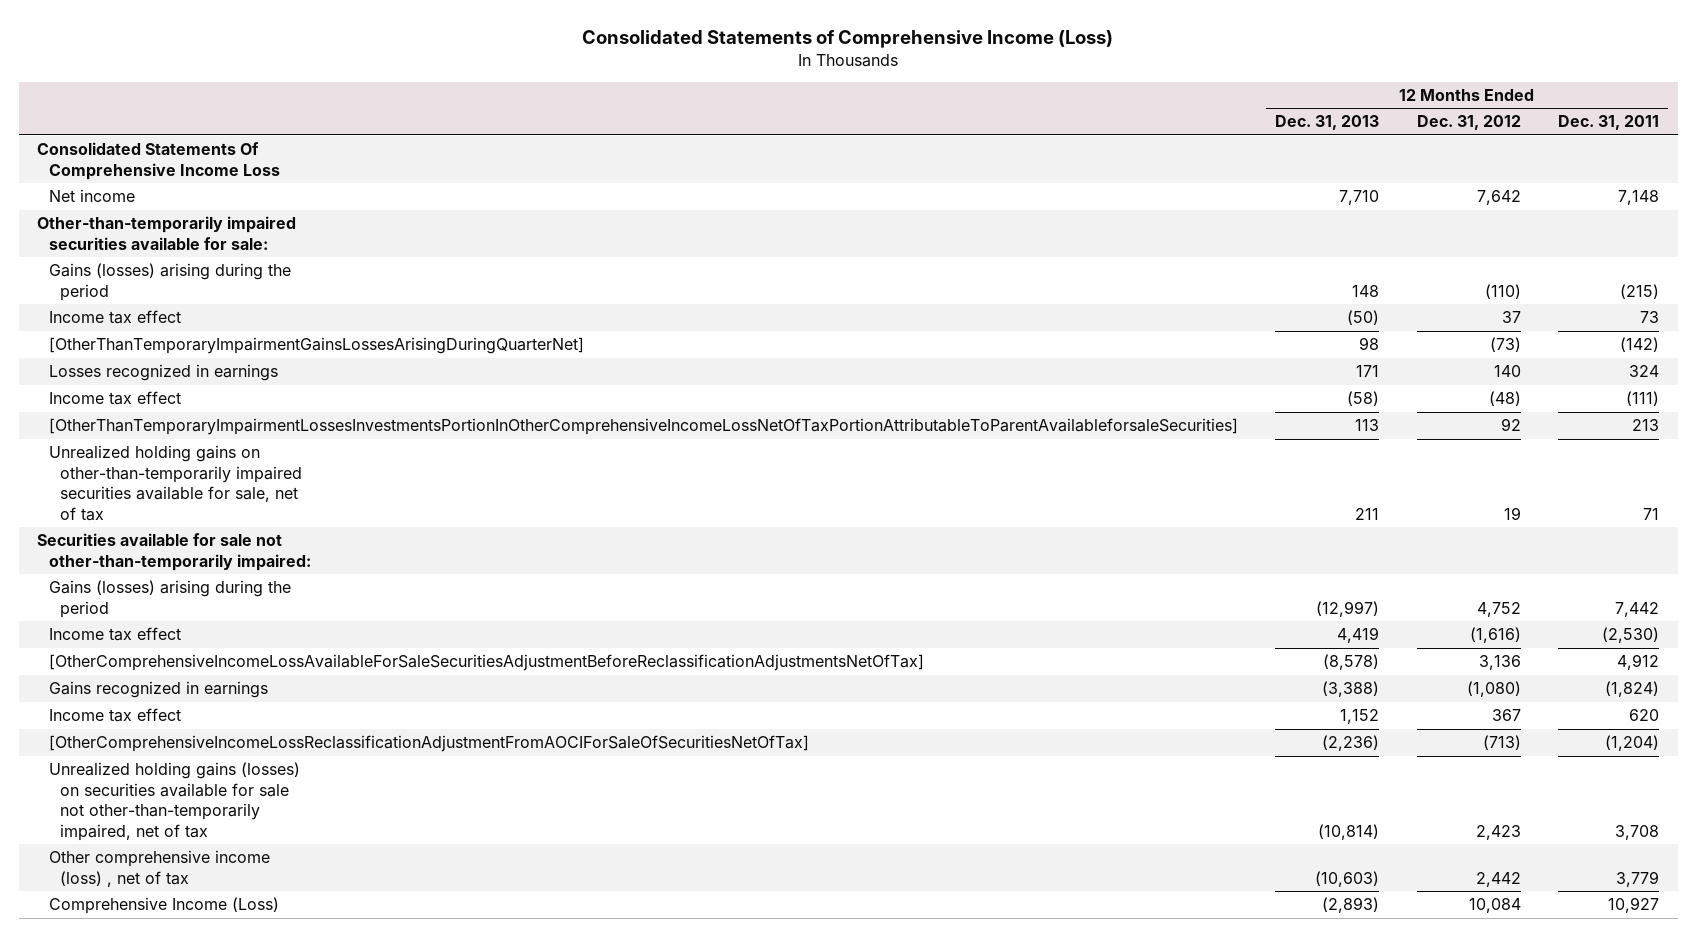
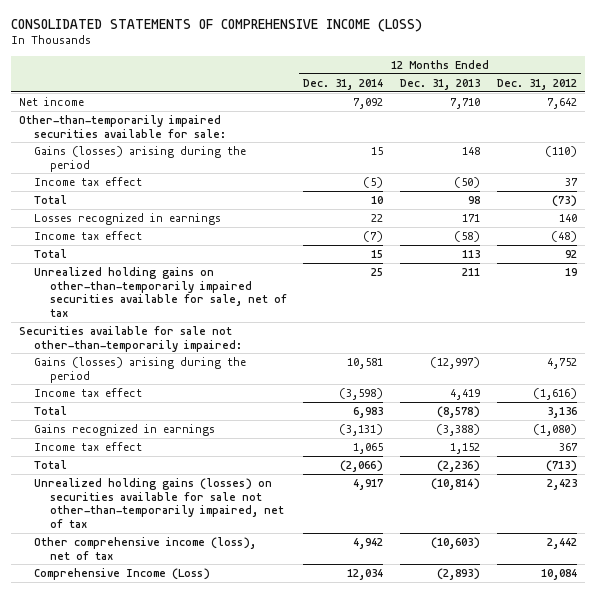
[582,29,1114,48] Consolidated Statements of Comprehensive Income (Loss) -> [10,18,422,32] CONSOLIDATED STATEMENTS OF COMPREHENSIVE INCOME (LOSS)
[1557,115,1659,131] Dec. 31, 2011 -> none
none -> [303,78,384,90] Dec. 31, 2014
[37,142,280,180] Consolidated Statements Of Comprehensive Income Loss -> none
[48,337,584,355] [OtherThanTemporaryImpairmentGainsLossesArisingDuringQuarterNet] -> [34,194,68,204] Total
[48,418,1238,436] [OtherThanTemporaryImpairmentLossesInvestmentsPortionInOtherComprehensiveIncomeLossNetOfTaxPortionAttributableToParentAvailableforsaleSecurities] -> [34,248,68,258] Total
[48,654,924,672] [OtherComprehensiveIncomeLossAvailableForSaleSecuritiesAdjustmentBeforeReclassificationAdjustmentsNetOfTax] -> [34,405,68,415] Total
[48,735,809,753] [OtherComprehensiveIncomeLossReclassificationAdjustmentFromAOCIForSaleOfSecuritiesNetOfTax] -> [34,459,68,469] Total
[48,850,270,887] Other comprehensive income (loss) , net of tax -> [34,536,257,560] Other comprehensive income (loss), net of tax

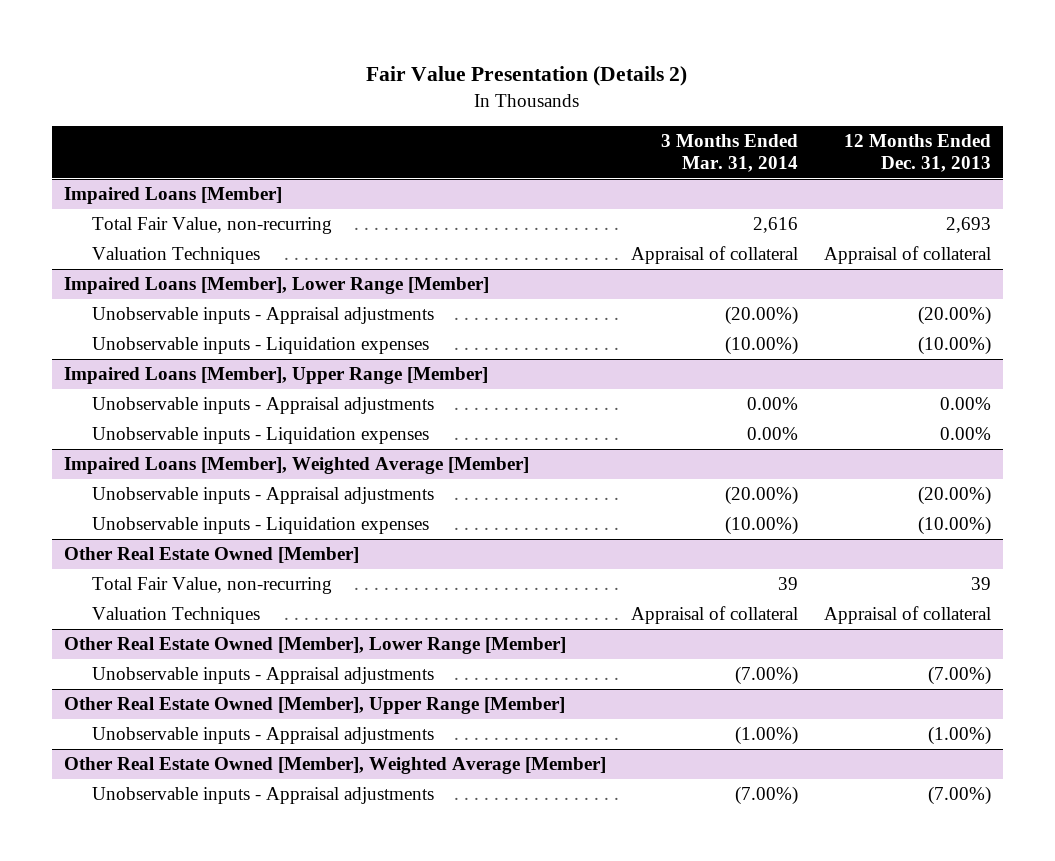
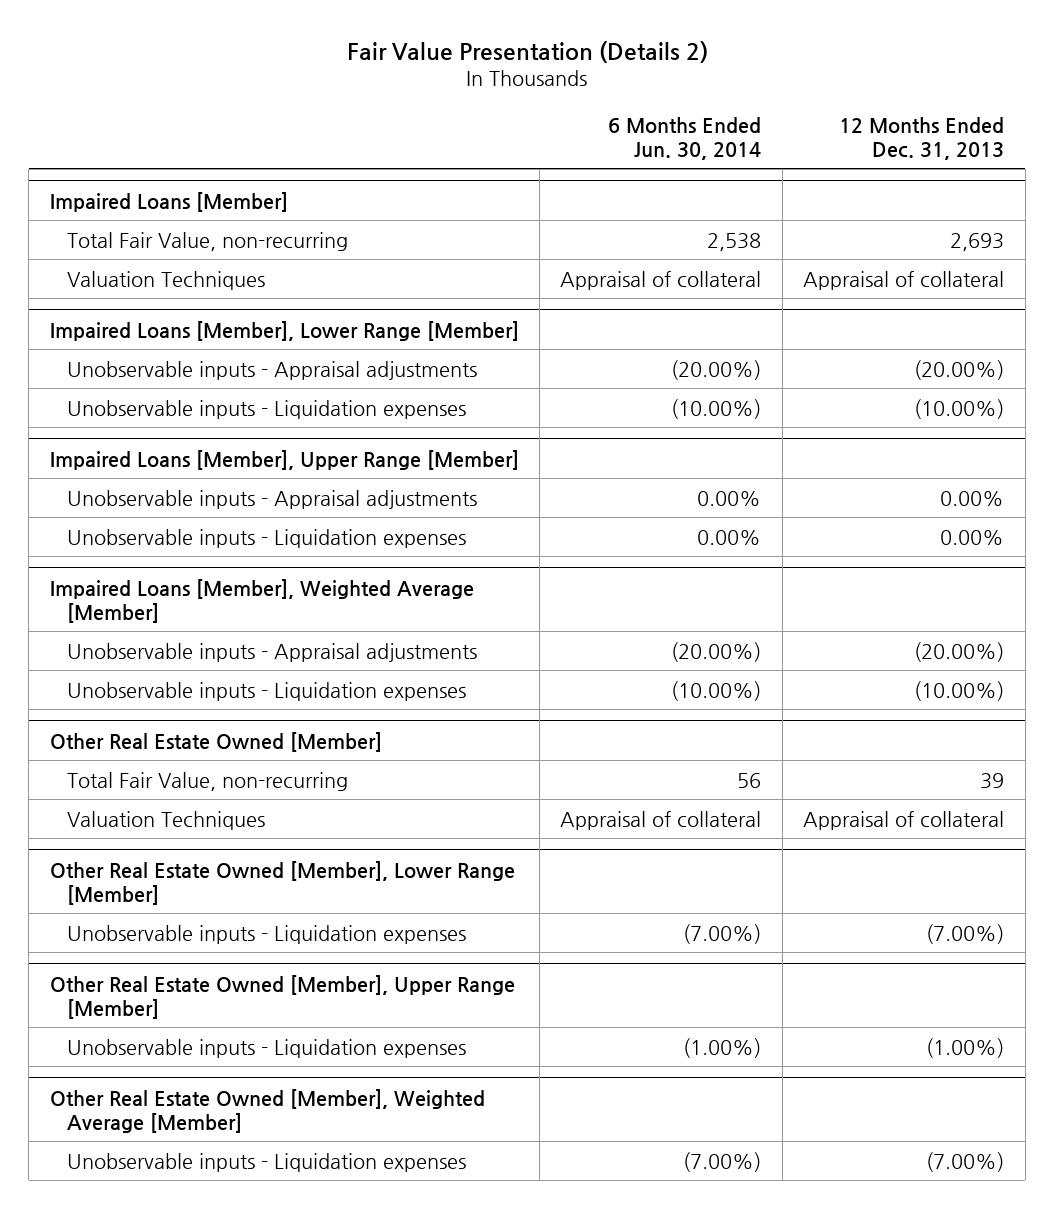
[661,133,799,172] 3 Months Ended Mar. 31, 2014 -> none
none -> [608,116,762,160] 6 Months Ended Jun. 30, 2014
[91,667,434,685] Unobservable inputs - Appraisal adjustments -> none
none -> [66,924,466,944] Unobservable inputs - Liquidation expenses
[91,727,434,745] Unobservable inputs - Appraisal adjustments -> none
none -> [66,1038,466,1058] Unobservable inputs - Liquidation expenses
[91,787,434,805] Unobservable inputs - Appraisal adjustments -> none
none -> [66,1152,466,1172] Unobservable inputs - Liquidation expenses

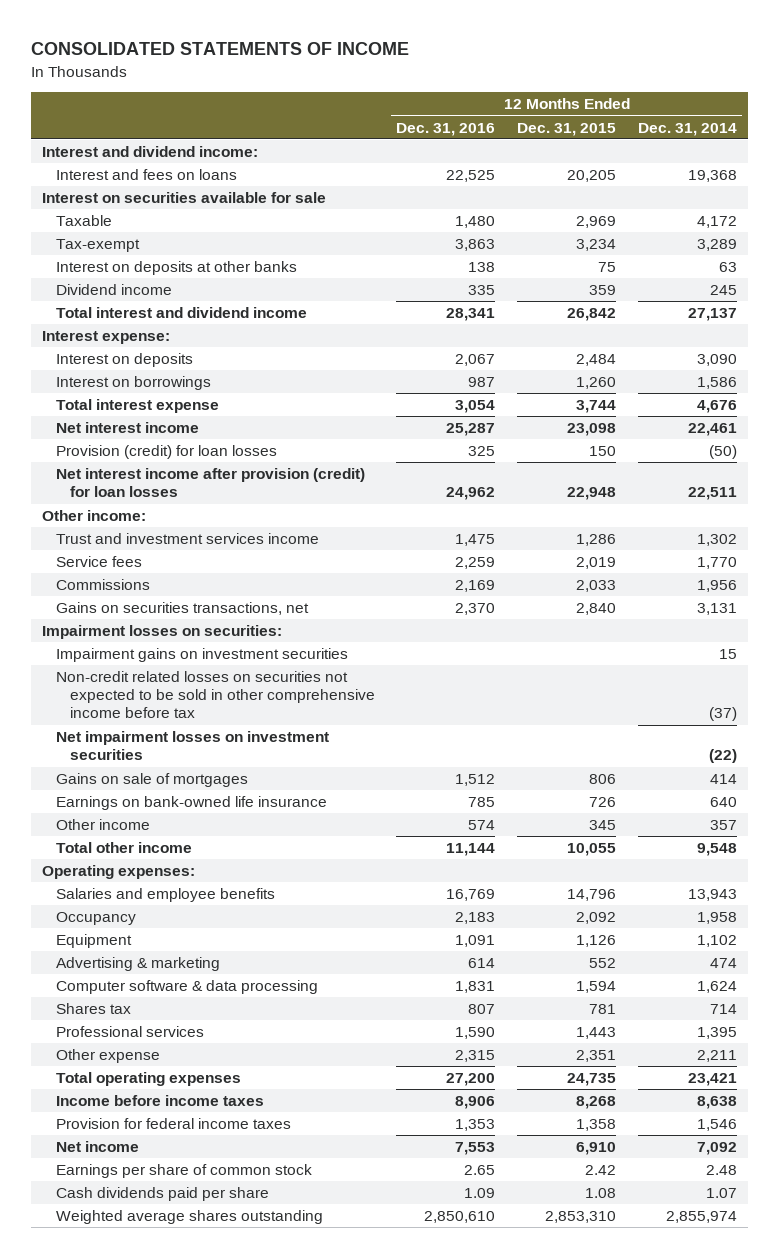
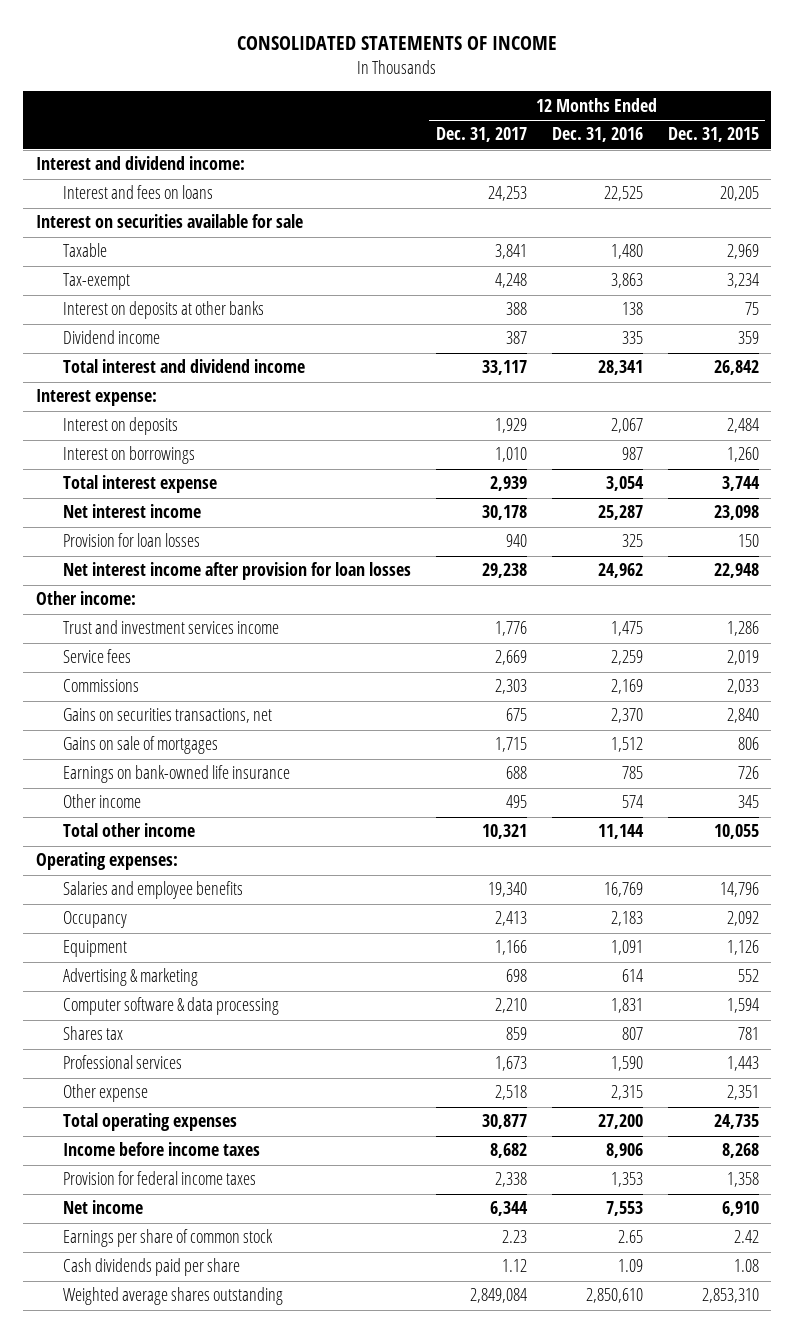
[637,122,737,136] Dec. 31, 2014 -> none
none -> [435,127,527,143] Dec. 31, 2017
[55,445,277,460] Provision (credit) for loan losses -> [62,533,200,548] Provision for loan losses
[55,468,365,498] Net interest income after provision (credit) for loan losses -> [62,562,411,581] Net interest income after provision for loan losses
[42,625,283,640] Impairment losses on securities: -> none
[55,648,348,663] Impairment gains on investment securities -> none
[55,671,375,719] Non-credit related losses on securities not expected to be sold in other comprehensive income before tax -> none
[55,731,329,761] Net impairment losses on investment securities -> none

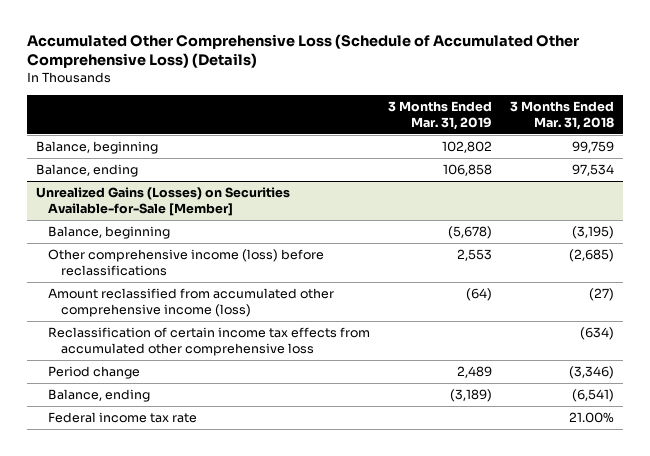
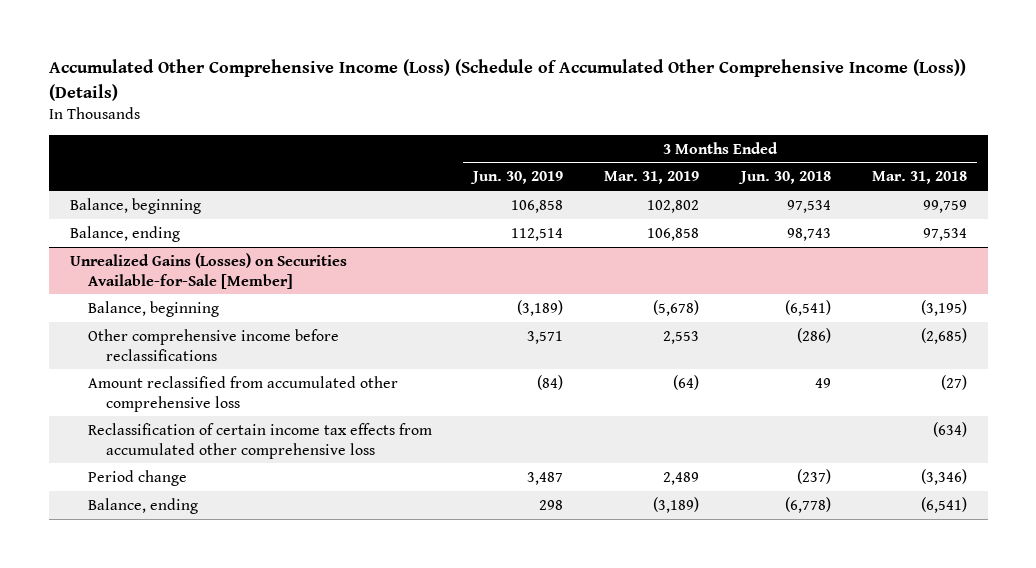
[26,33,579,69] Accumulated Other Comprehensive Loss (Schedule of Accumulated Other Comprehensive Loss) (Details) -> [48,59,966,101] Accumulated Other Comprehensive Income (Loss) (Schedule of Accumulated Other Comprehensive Income (Loss)) (Details)
none -> [469,171,563,185] Jun. 30, 2019
none -> [737,171,831,185] Jun. 30, 2018
[48,249,325,276] Other comprehensive income (loss) before reclassifications -> [87,328,339,361] Other comprehensive income before reclassifications
[48,288,335,317] Amount reclassified from accumulated other comprehensive income (loss) -> [87,375,398,412] Amount reclassified from accumulated other comprehensive loss
[48,412,198,424] Federal income tax rate -> none

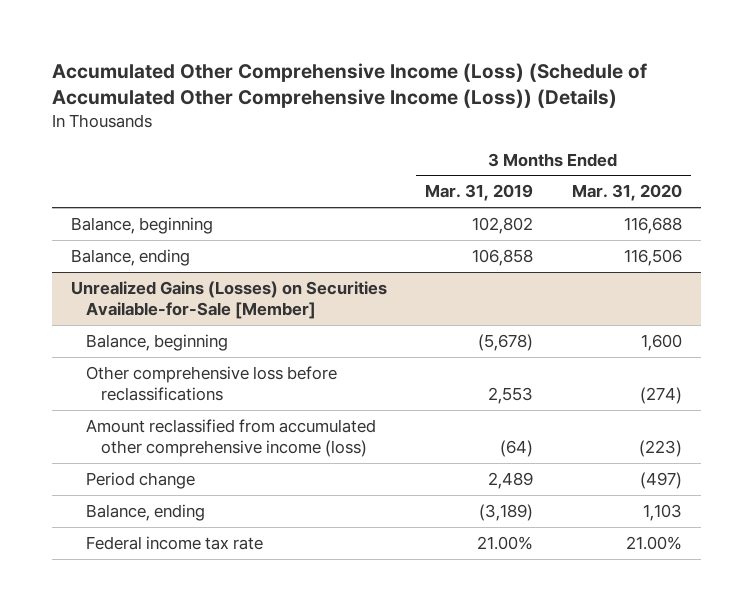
[469,171,563,185] Jun. 30, 2019 -> none
[737,171,831,185] Jun. 30, 2018 -> none
[871,171,967,185] Mar. 31, 2018 -> none
none -> [571,184,682,202] Mar. 31, 2020
[87,422,432,459] Reclassification of certain income tax effects from accumulated other comprehensive loss -> none
[87,328,339,361] Other comprehensive income before reclassifications -> [86,365,338,402] Other comprehensive loss before reclassifications
[87,375,398,412] Amount reclassified from accumulated other comprehensive loss -> [86,418,377,458] Amount reclassified from accumulated other comprehensive income (loss)
none -> [86,535,264,550] Federal income tax rate

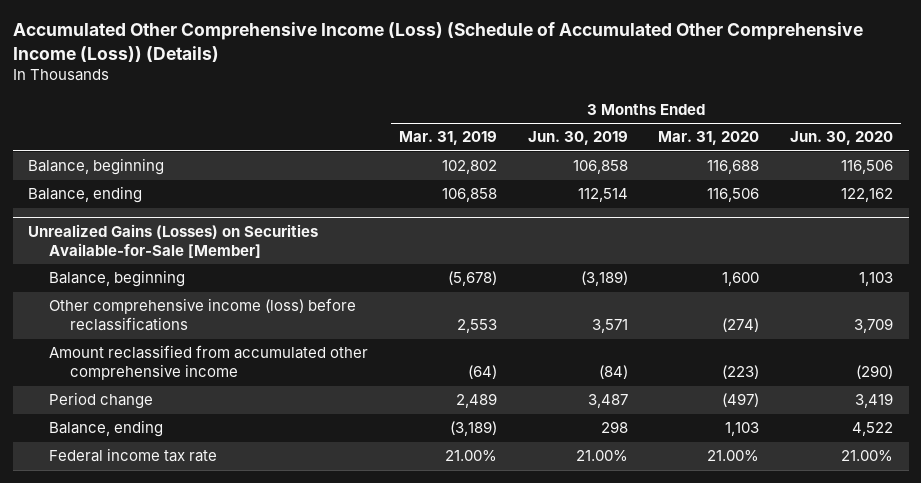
none -> [527,131,628,146] Jun. 30, 2019
none -> [790,131,894,146] Jun. 30, 2020
[86,365,338,402] Other comprehensive loss before reclassifications -> [49,298,357,332] Other comprehensive income (loss) before reclassifications
[86,418,377,458] Amount reclassified from accumulated other comprehensive income (loss) -> [49,345,369,381] Amount reclassified from accumulated other comprehensive income

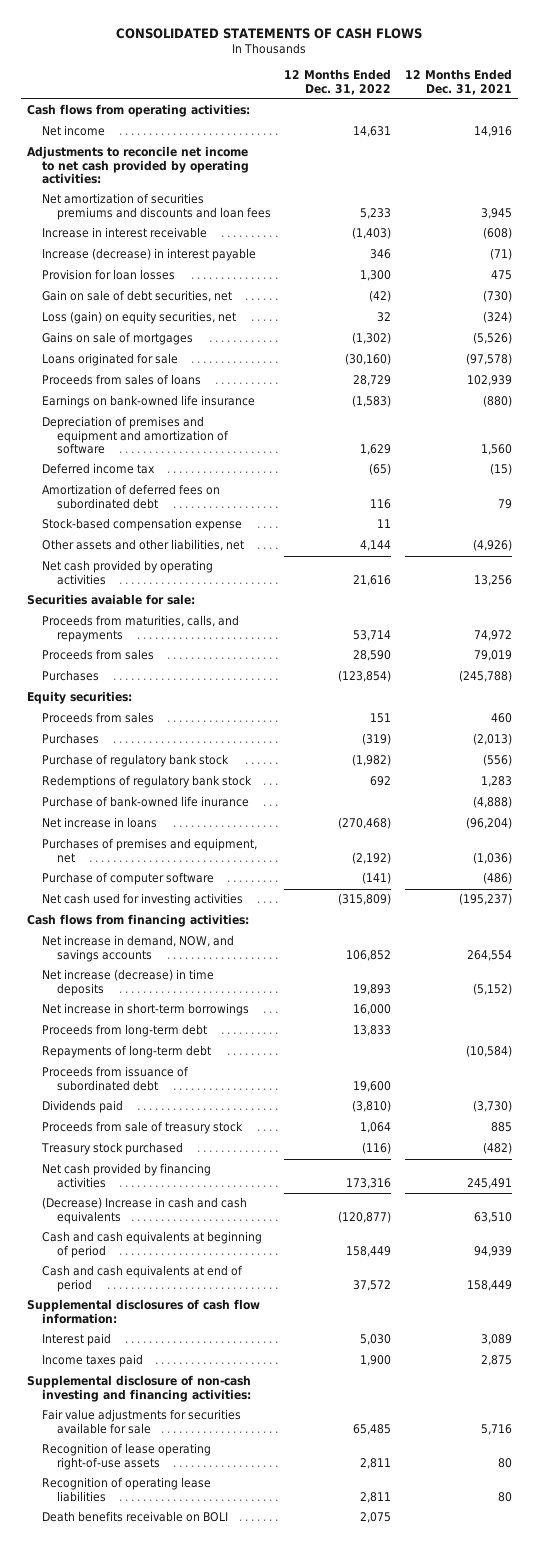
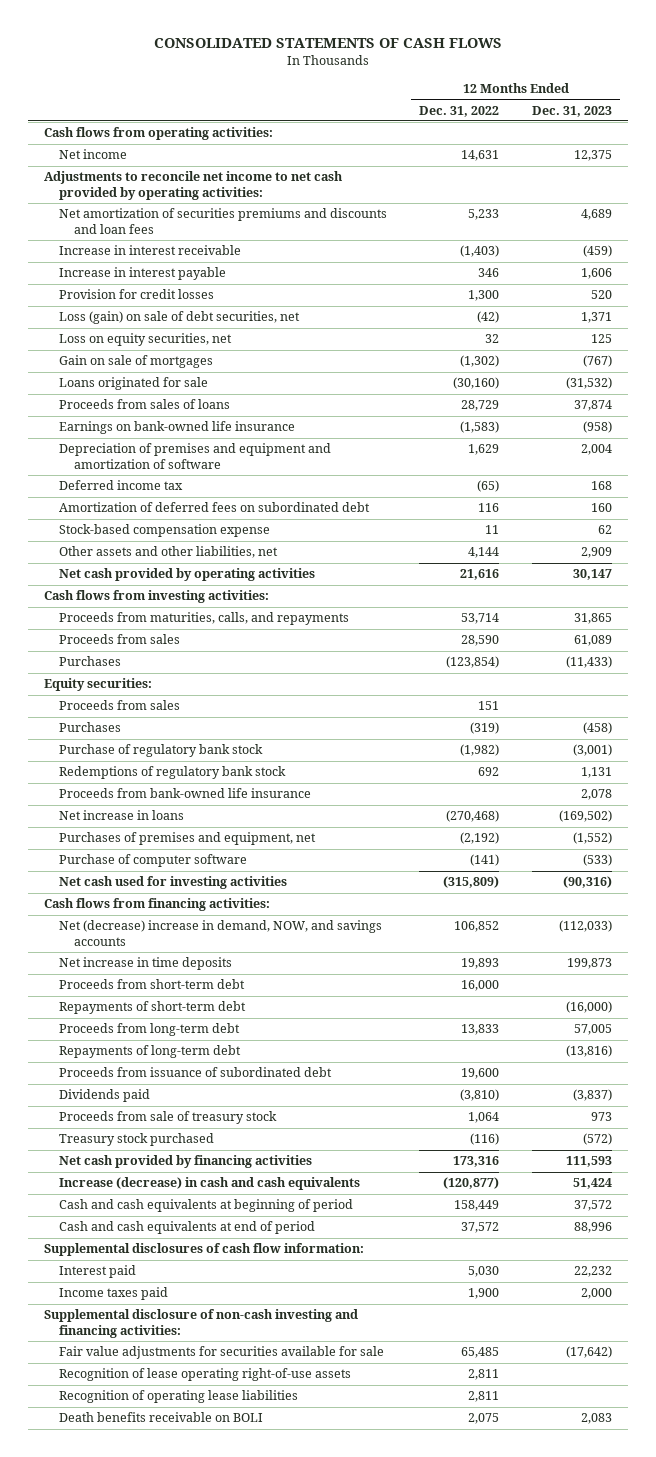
[404,69,512,95] 12 Months Ended Dec. 31, 2021 -> none
none -> [531,105,612,117] Dec. 31, 2023
[42,248,257,262] Increase (decrease) in interest payable -> [59,267,227,281] Increase in interest payable
[42,269,176,281] Provision for loan losses -> [59,289,215,300] Provision for credit losses
[42,290,233,303] Gain on sale of debt securities, net -> [59,311,301,325] Loss (gain) on sale of debt securities, net
[42,311,237,325] Loss (gain) on equity securities, net -> [59,333,233,347] Loss on equity securities, net
[42,332,194,346] Gains on sale of mortgages -> [59,355,214,369] Gain on sale of mortgages
[27,594,196,606] Securities avaiable for sale: -> none
none -> [44,590,270,604] Cash flows from investing activities:
[42,796,250,808] Purchase of bank-owned life inurance -> none
none -> [59,788,312,799] Proceeds from bank-owned life insurance
[42,935,235,962] Net increase in demand, NOW, and savings accounts -> [59,920,383,947] Net (decrease) increase in demand, NOW, and savings accounts
[42,969,215,996] Net increase (decrease) in time deposits -> [59,957,233,971] Net increase in time deposits
[42,1003,250,1017] Net increase in short-term borrowings -> [59,979,246,990] Proceeds from short-term debt
none -> [59,1001,247,1015] Repayments of short-term debt
[42,1197,248,1224] (Decrease) Increase in cash and cash equivalents -> [59,1177,361,1191] Increase (decrease) in cash and cash equivalents

